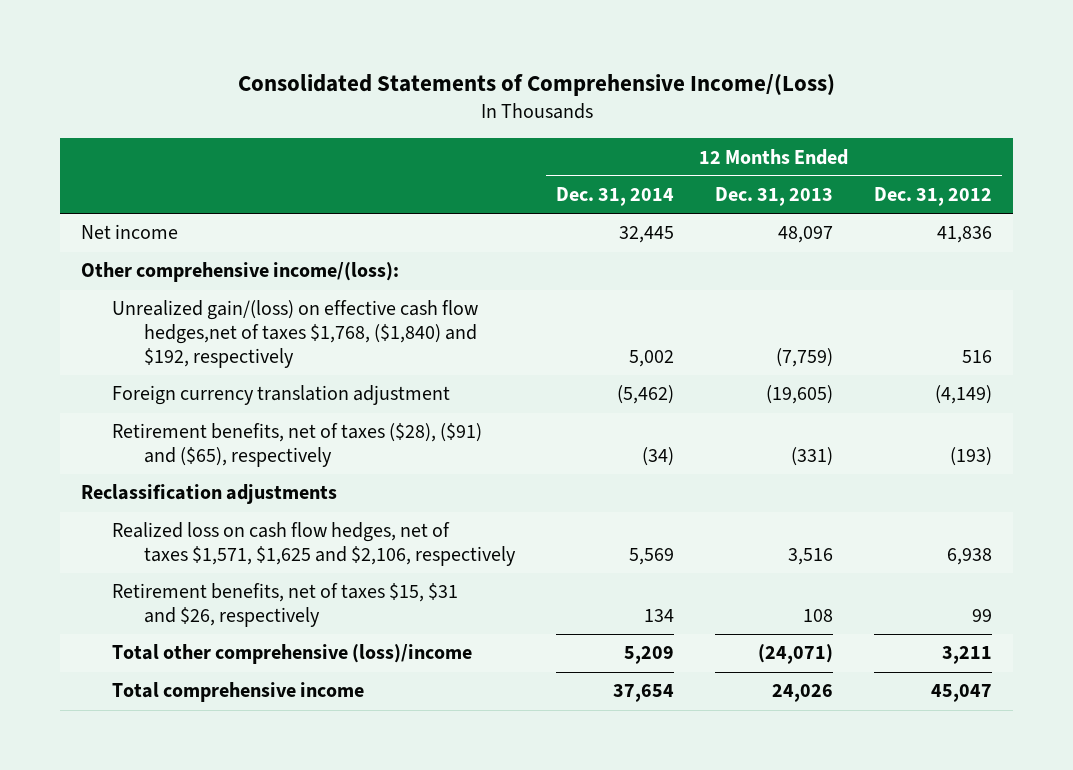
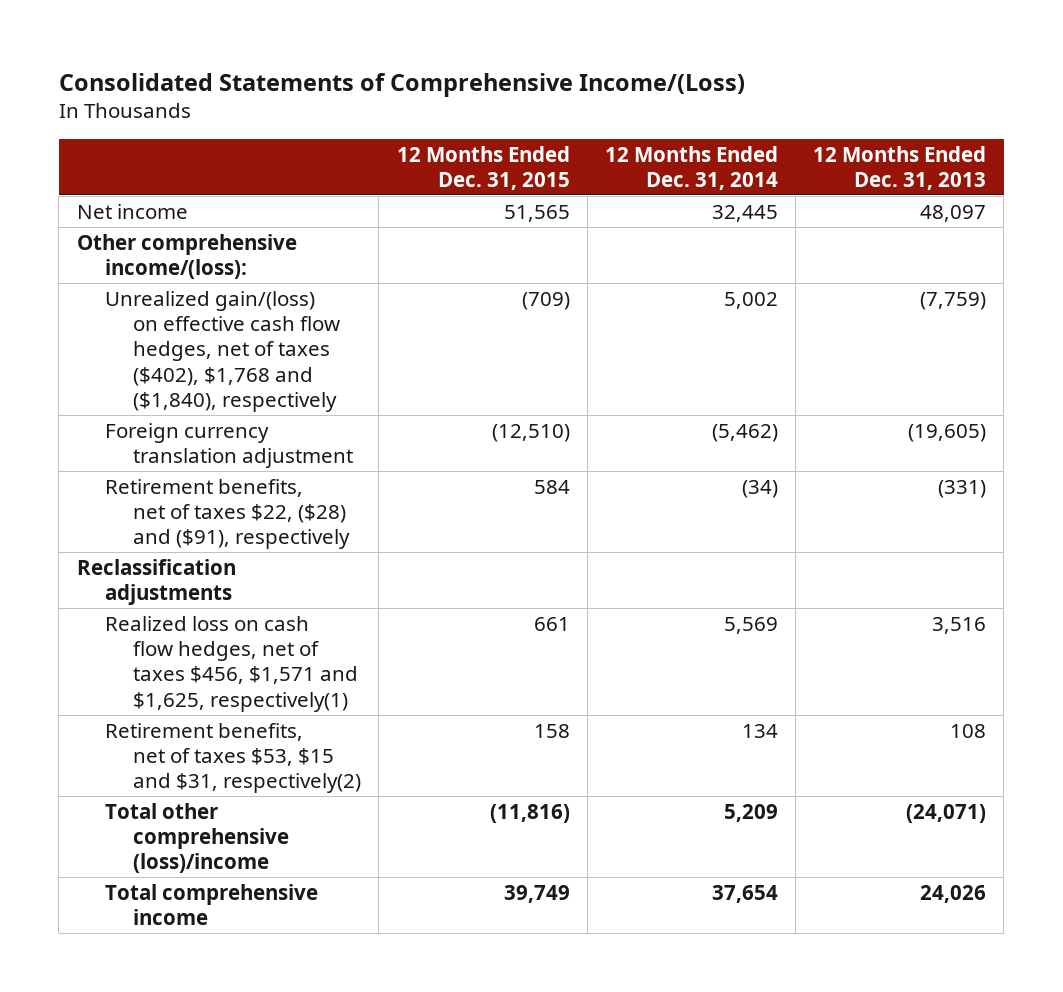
[874,187,993,207] Dec. 31, 2012 -> none
none -> [396,145,570,191] 12 Months Ended Dec. 31, 2015
[112,300,479,369] Unrealized gain/(loss) on effective cash flow hedges,net of taxes $1,768, ($1,840) and $192, respectively -> [104,290,341,413] Unrealized gain/(loss) on effective cash flow hedges, net of taxes ($402), $1,768 and ($1,840), respectively
[112,423,483,468] Retirement benefits, net of taxes ($28), ($91) and ($65), respectively -> [104,478,351,550] Retirement benefits, net of taxes $22, ($28) and ($91), respectively
[112,522,516,567] Realized loss on cash flow hedges, net of taxes $1,571, $1,625 and $2,106, respectively -> [104,615,359,712] Realized loss on cash flow hedges, net of taxes $456, $1,571 and $1,625, respectively(1)
[112,583,459,628] Retirement benefits, net of taxes $15, $31 and $26, respectively -> [104,722,362,794] Retirement benefits, net of taxes $53, $15 and $31, respectively(2)

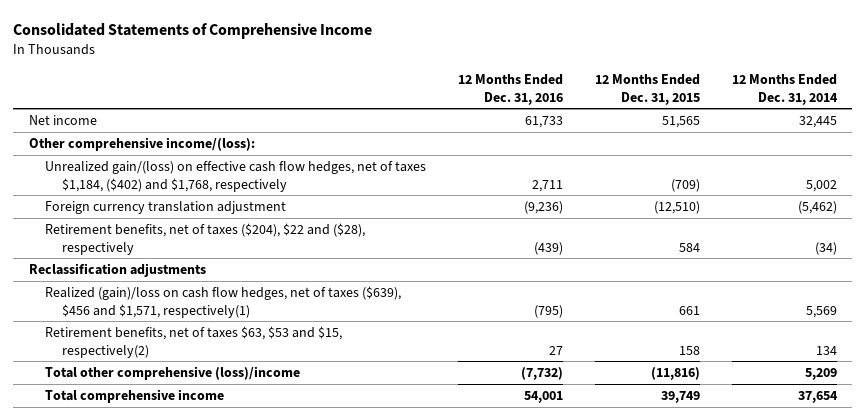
[58,72,745,97] Consolidated Statements of Comprehensive Income/(Loss) -> [13,23,373,40] Consolidated Statements of Comprehensive Income
[813,145,987,191] 12 Months Ended Dec. 31, 2013 -> none
none -> [458,74,564,105] 12 Months Ended Dec. 31, 2016
[104,290,341,413] Unrealized gain/(loss) on effective cash flow hedges, net of taxes ($402), $1,768 and ($1,840), respectively -> [45,160,427,192] Unrealized gain/(loss) on effective cash flow hedges, net of taxes $1,184, ($402) and $1,768, respectively
[104,478,351,550] Retirement benefits, net of taxes $22, ($28) and ($91), respectively -> [45,222,366,255] Retirement benefits, net of taxes ($204), $22 and ($28), respectively
[104,615,359,712] Realized loss on cash flow hedges, net of taxes $456, $1,571 and $1,625, respectively(1) -> [45,285,402,318] Realized (gain)/loss on cash flow hedges, net of taxes ($639), $456 and $1,571, respectively(1)
[104,722,362,794] Retirement benefits, net of taxes $53, $15 and $31, respectively(2) -> [45,325,343,358] Retirement benefits, net of taxes $63, $53 and $15, respectively(2)

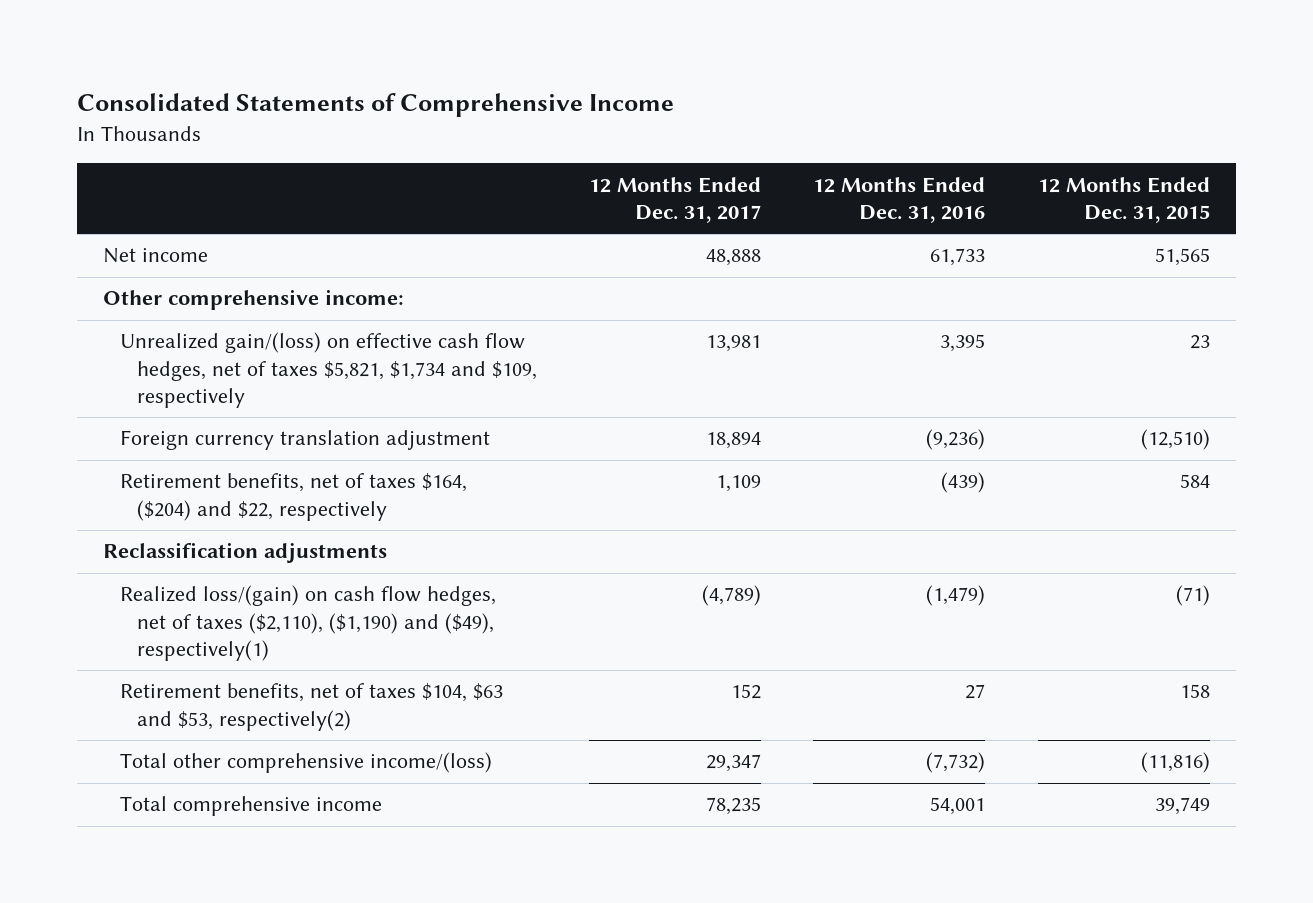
[731,74,838,105] 12 Months Ended Dec. 31, 2014 -> none
none -> [589,176,762,224] 12 Months Ended Dec. 31, 2017
[29,136,256,151] Other comprehensive income/(loss): -> [103,289,405,311] Other comprehensive income:
[45,160,427,192] Unrealized gain/(loss) on effective cash flow hedges, net of taxes $1,184, ($402) and $1,768, respectively -> [120,332,538,409] Unrealized gain/(loss) on effective cash flow hedges, net of taxes $5,821, $1,734 and $109, respectively
[532,179,564,192] 2,711 -> [940,334,986,353] 3,395
[670,178,700,192] (709) -> [1189,335,1210,350] 23
[45,222,366,255] Retirement benefits, net of taxes ($204), $22 and ($28), respectively -> [120,473,468,521] Retirement benefits, net of taxes $164, ($204) and $22, respectively
[45,285,402,318] Realized (gain)/loss on cash flow hedges, net of taxes ($639), $456 and $1,571, respectively(1) -> [120,585,497,662] Realized loss/(gain) on cash flow hedges, net of taxes ($2,110), ($1,190) and ($49), respectively(1)
[534,304,564,318] (795) -> [926,585,986,607] (1,479)
[678,305,700,315] 661 -> [1175,585,1210,607] (71)
[45,325,343,358] Retirement benefits, net of taxes $63, $53 and $15, respectively(2) -> [120,683,504,731] Retirement benefits, net of taxes $104, $63 and $53, respectively(2)
[45,365,301,380] Total other comprehensive (loss)/income -> [120,752,493,774] Total other comprehensive income/(loss)

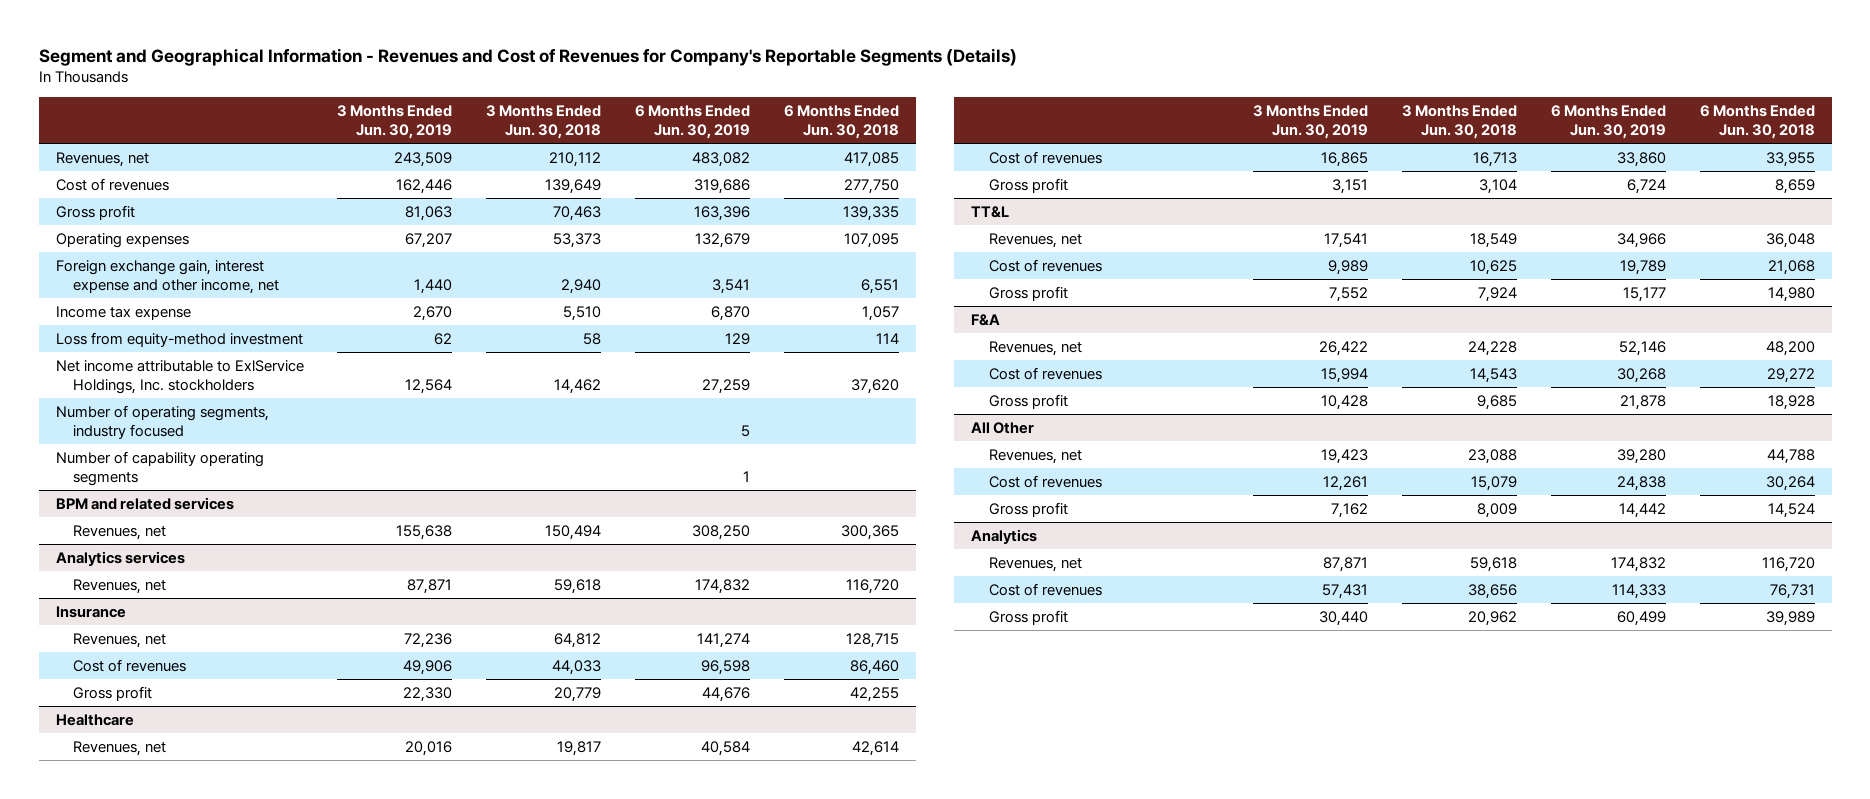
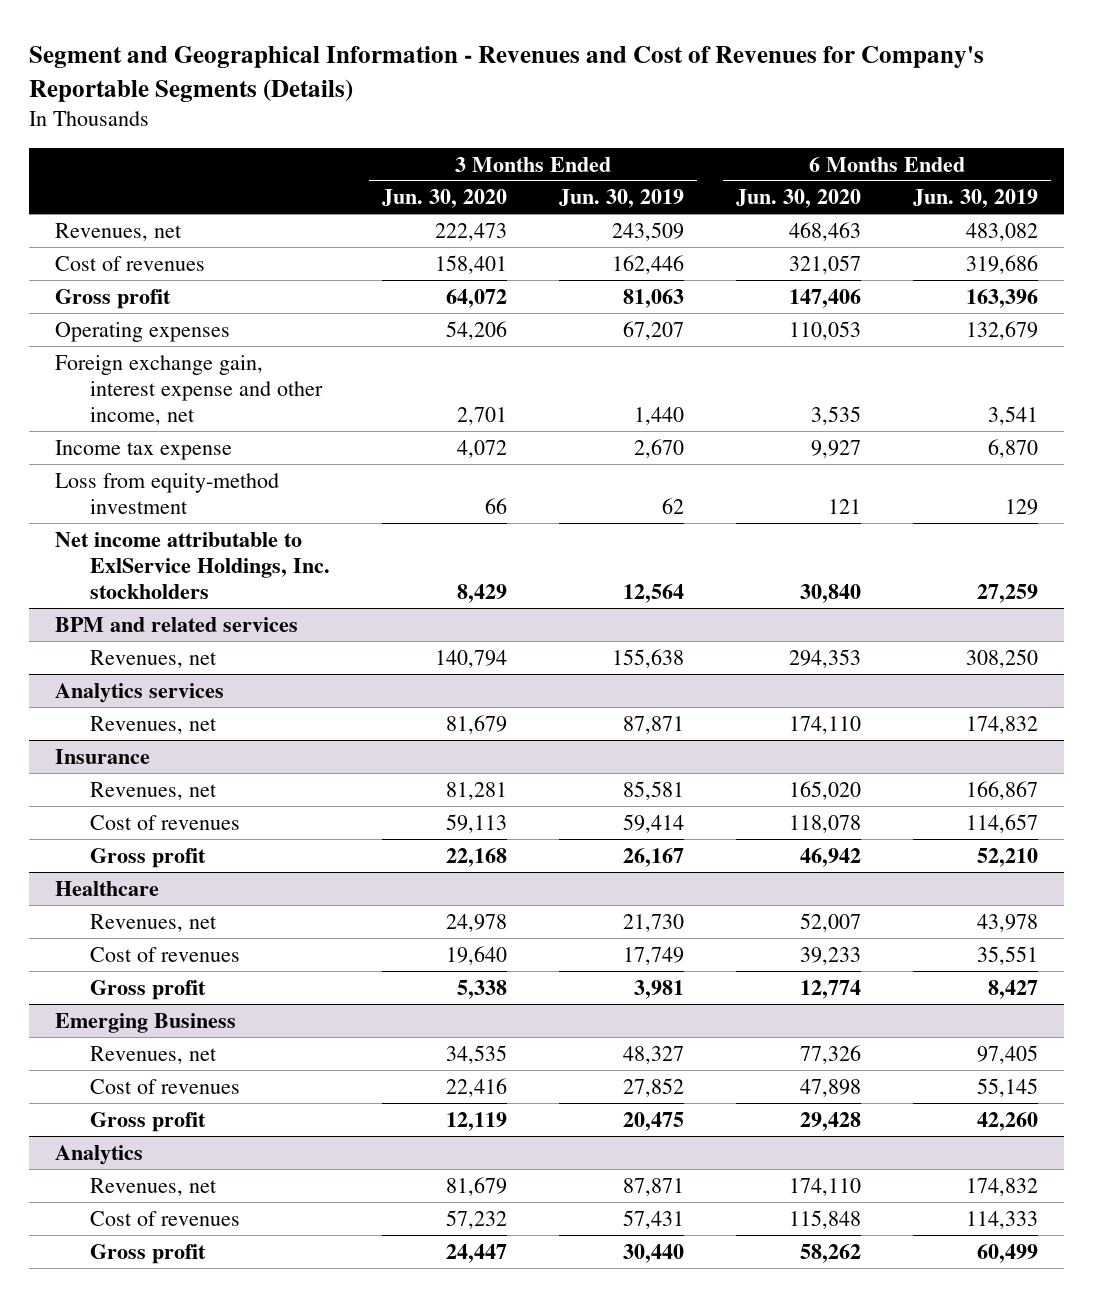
[486,105,602,140] 3 Months Ended Jun. 30, 2018 -> none
[784,105,900,140] 6 Months Ended Jun. 30, 2018 -> none
none -> [381,189,507,209] Jun. 30, 2020
none -> [735,189,861,209] Jun. 30, 2020
[55,404,269,439] Number of operating segments, industry focused -> none
[55,450,264,486] Number of capability operating segments -> none
[404,632,453,648] 72,236 -> [622,780,684,800] 85,581
[697,632,751,648] 141,274 -> [965,780,1038,800] 166,867
[403,659,453,675] 49,906 -> [622,813,684,833] 59,414
[701,659,751,675] 96,598 -> [965,813,1038,833] 114,657
[403,686,453,702] 22,330 -> [622,847,684,867] 26,167
[702,686,751,702] 44,676 -> [976,847,1038,867] 52,210
[971,205,1010,218] TT&L -> none
[971,313,1001,326] F&A -> none
[988,340,1082,356] Revenues, net -> none
[988,366,1102,380] Cost of revenues -> none
[988,393,1068,409] Gross profit -> none
[971,421,1035,434] All Other -> none
[988,448,1082,464] Revenues, net -> none
[988,474,1102,488] Cost of revenues -> none
[988,501,1068,517] Gross profit -> none
[405,740,453,756] 20,016 -> [622,913,684,932] 21,730
[701,740,751,756] 40,584 -> [976,913,1038,932] 43,978
[1320,151,1368,167] 16,865 -> [622,946,684,965] 17,749
[1616,151,1666,167] 33,860 -> [976,945,1038,965] 35,551
[1331,178,1368,194] 3,151 -> [633,979,684,999] 3,981
[1626,178,1666,194] 6,724 -> [987,979,1038,999] 8,427
none -> [55,1012,237,1033] Emerging Business
[1323,232,1368,248] 17,541 -> [622,1045,684,1064] 48,327
[1616,232,1666,248] 34,966 -> [976,1044,1038,1064] 97,405
[1327,259,1368,275] 9,989 -> [622,1077,684,1097] 27,852
[1619,259,1666,275] 19,789 -> [976,1077,1038,1097] 55,145
[1328,286,1368,302] 7,552 -> [622,1111,684,1131] 20,475
[1622,286,1666,302] 15,177 -> [976,1111,1038,1131] 42,260

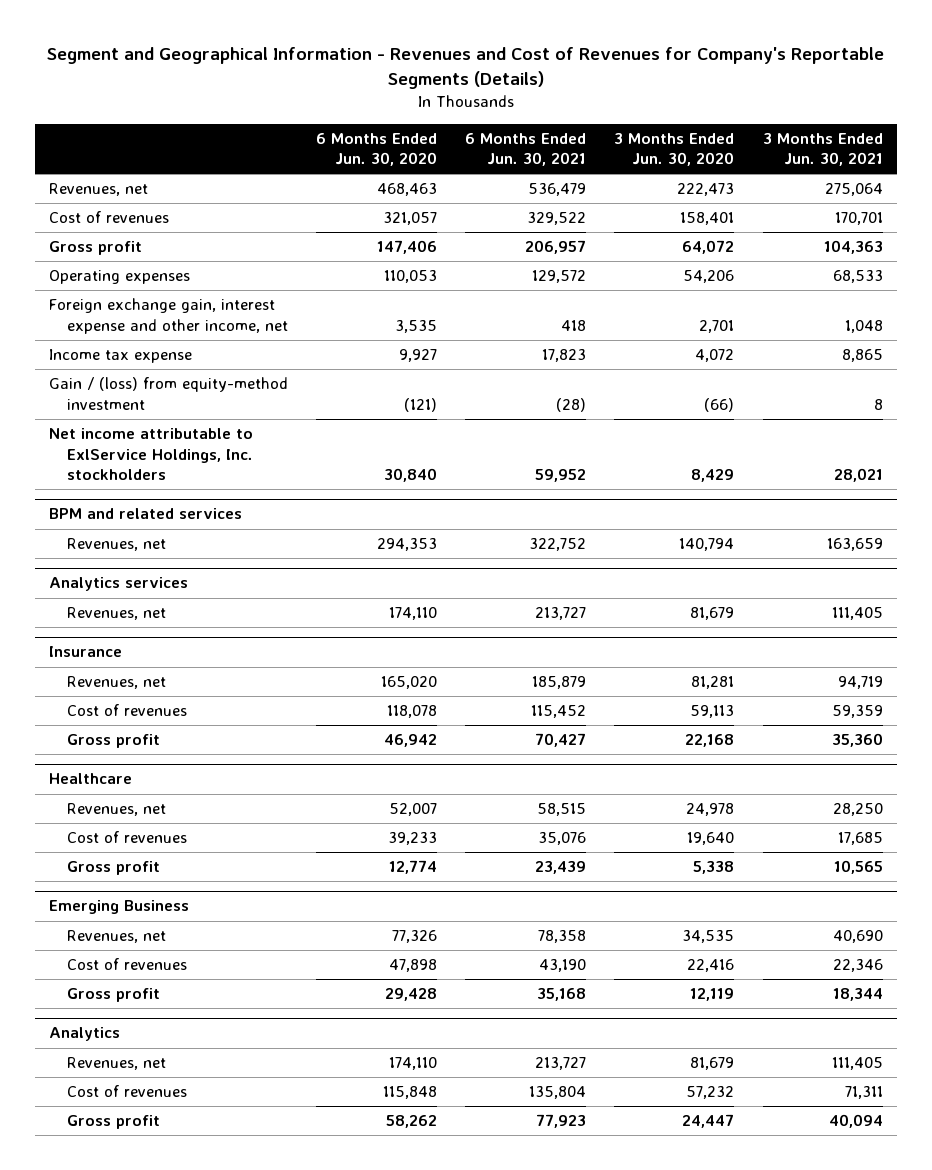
[558,189,684,209] Jun. 30, 2019 -> none
[912,189,1038,209] Jun. 30, 2019 -> none
none -> [465,132,587,167] 6 Months Ended Jun. 30, 2021
none -> [762,132,883,167] 3 Months Ended Jun. 30, 2021
[55,472,280,514] Loss from equity-method investment -> [49,377,289,410] Gain / (loss) from equity-method investment
[484,497,507,514] 66 -> [704,397,735,412] (66)
[827,498,861,514] 121 -> [404,397,438,412] (121)

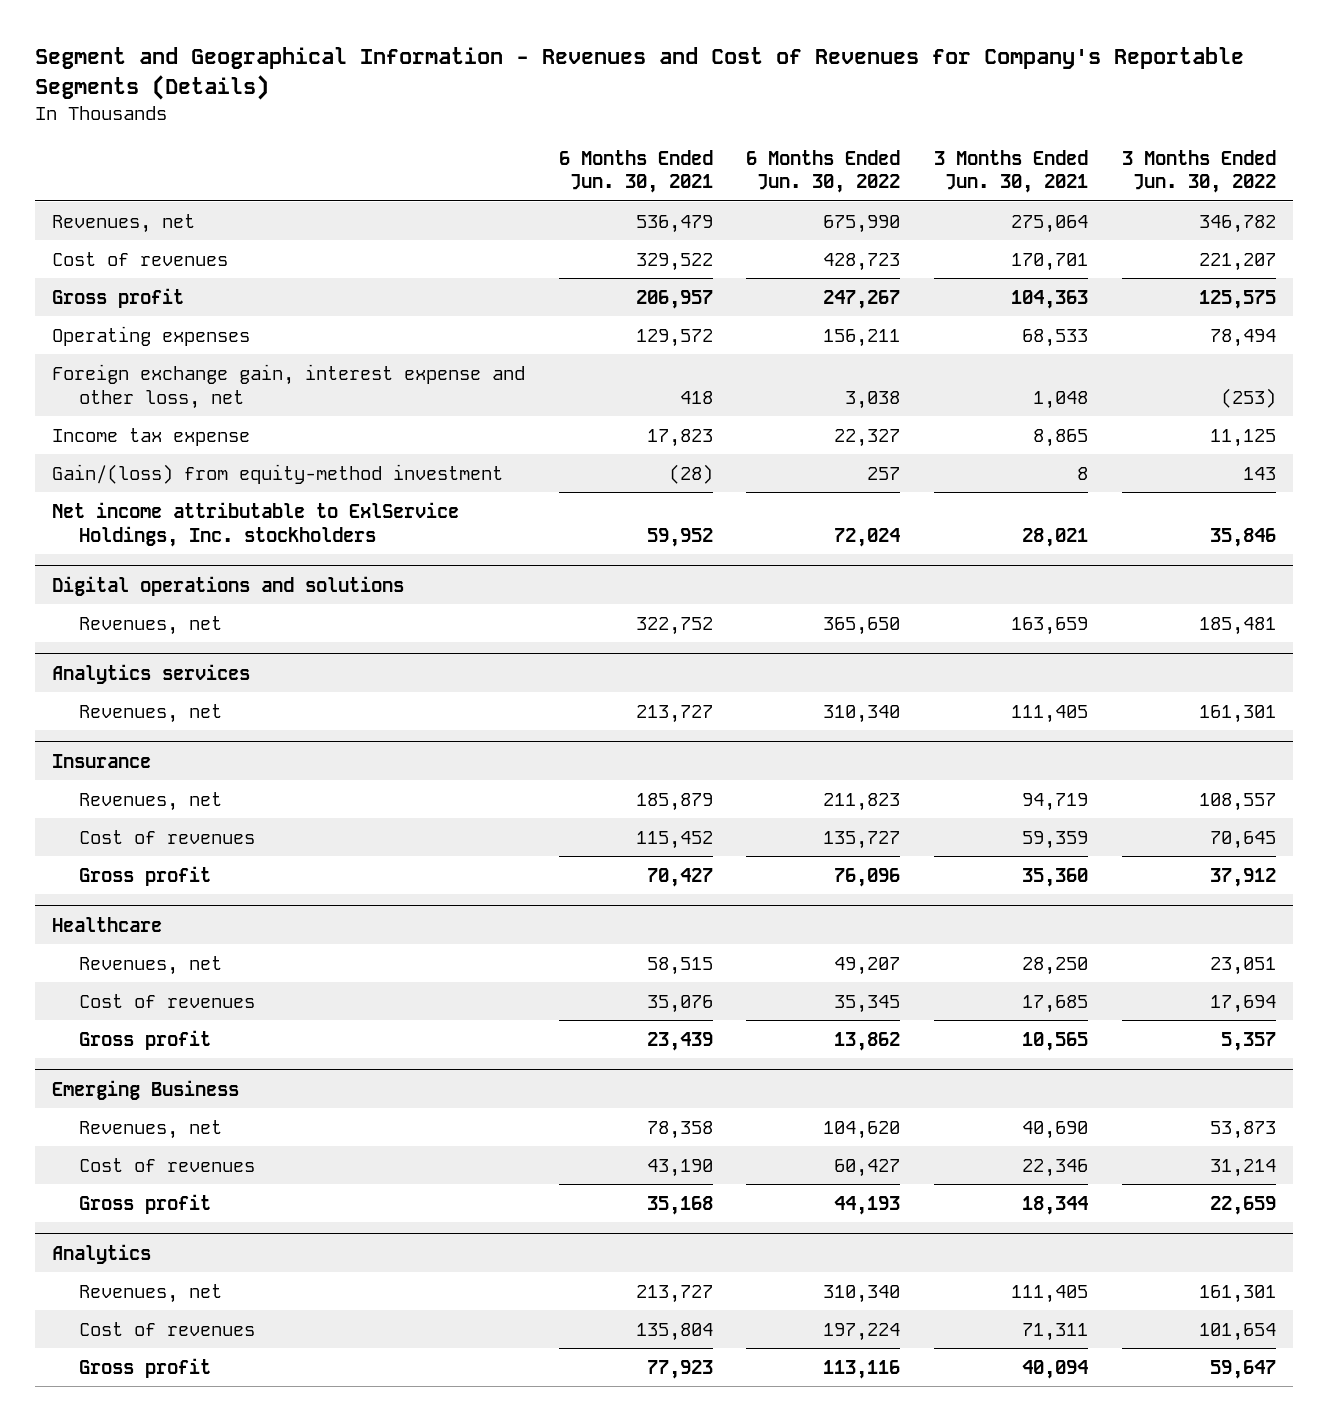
[316,132,438,167] 6 Months Ended Jun. 30, 2020 -> none
[614,132,735,167] 3 Months Ended Jun. 30, 2020 -> none
none -> [746,149,901,194] 6 Months Ended Jun. 30, 2022
none -> [1121,149,1276,194] 3 Months Ended Jun. 30, 2022
[49,298,288,334] Foreign exchange gain, interest expense and other income, net -> [51,363,525,409] Foreign exchange gain, interest expense and other loss, net
[49,377,289,410] Gain / (loss) from equity-method investment -> [51,463,503,484] Gain/(loss) from equity-method investment
[49,508,243,520] BPM and related services -> none
none -> [51,575,404,596] Digital operations and solutions

